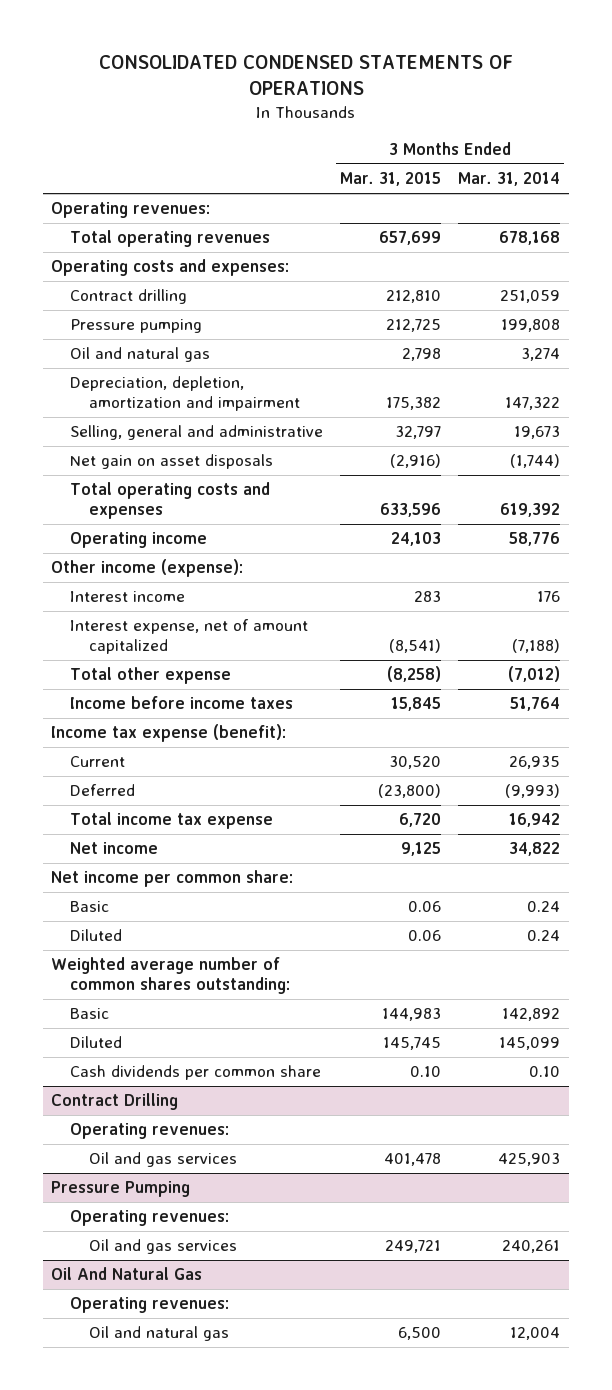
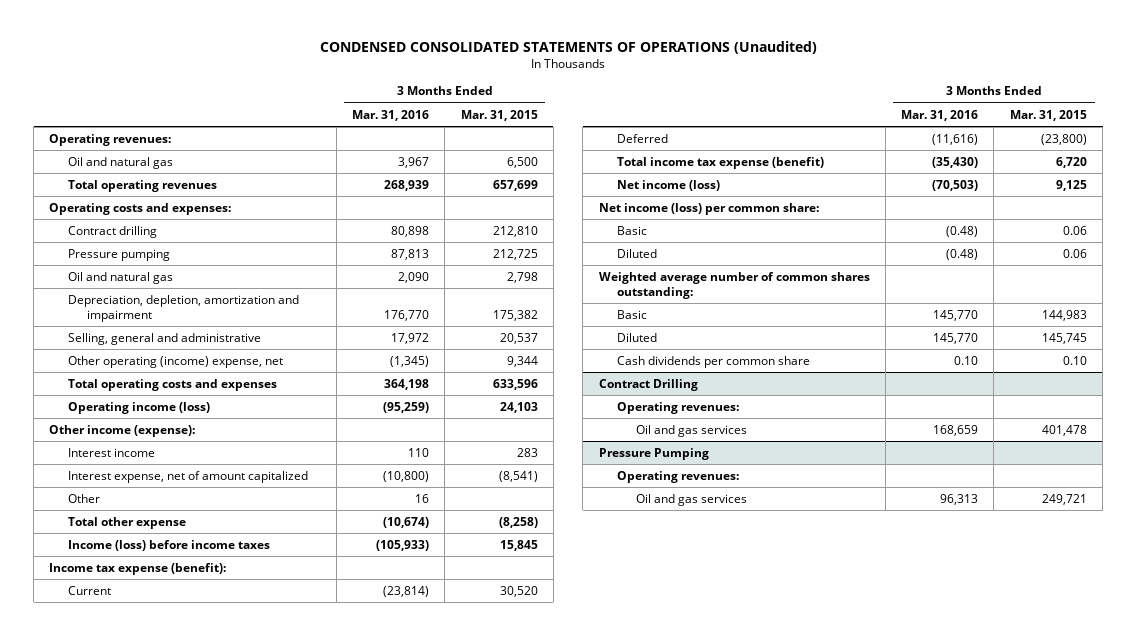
[98,54,513,95] CONSOLIDATED CONDENSED STATEMENTS OF OPERATIONS -> [320,40,818,54] CONDENSED CONSOLIDATED STATEMENTS OF OPERATIONS (Unaudited)
[458,172,561,187] Mar. 31, 2014 -> none
none -> [351,109,429,121] Mar. 31, 2016
none -> [68,156,174,169] Oil and natural gas
[70,454,274,470] Net gain on asset disposals -> none
[395,426,442,440] 32,797 -> [499,332,538,344] 20,537
none -> [68,355,284,368] Other operating (income) expense, net
[70,532,208,549] Operating income -> [68,401,211,414] Operating income (loss)
none -> [68,493,101,503] Other
[70,696,294,710] Income before income taxes -> [68,539,271,551] Income (loss) before income taxes
[70,812,274,830] Total income tax expense -> [617,156,825,169] Total income tax expense (benefit)
[70,842,159,855] Net income -> [617,179,721,191] Net income (loss)
[51,870,294,888] Net income per common share: -> [598,202,819,215] Net income (loss) per common share:
[51,1267,203,1281] Oil And Natural Gas -> none
[70,1297,230,1314] Operating revenues: -> none
[88,1326,229,1342] Oil and natural gas -> none

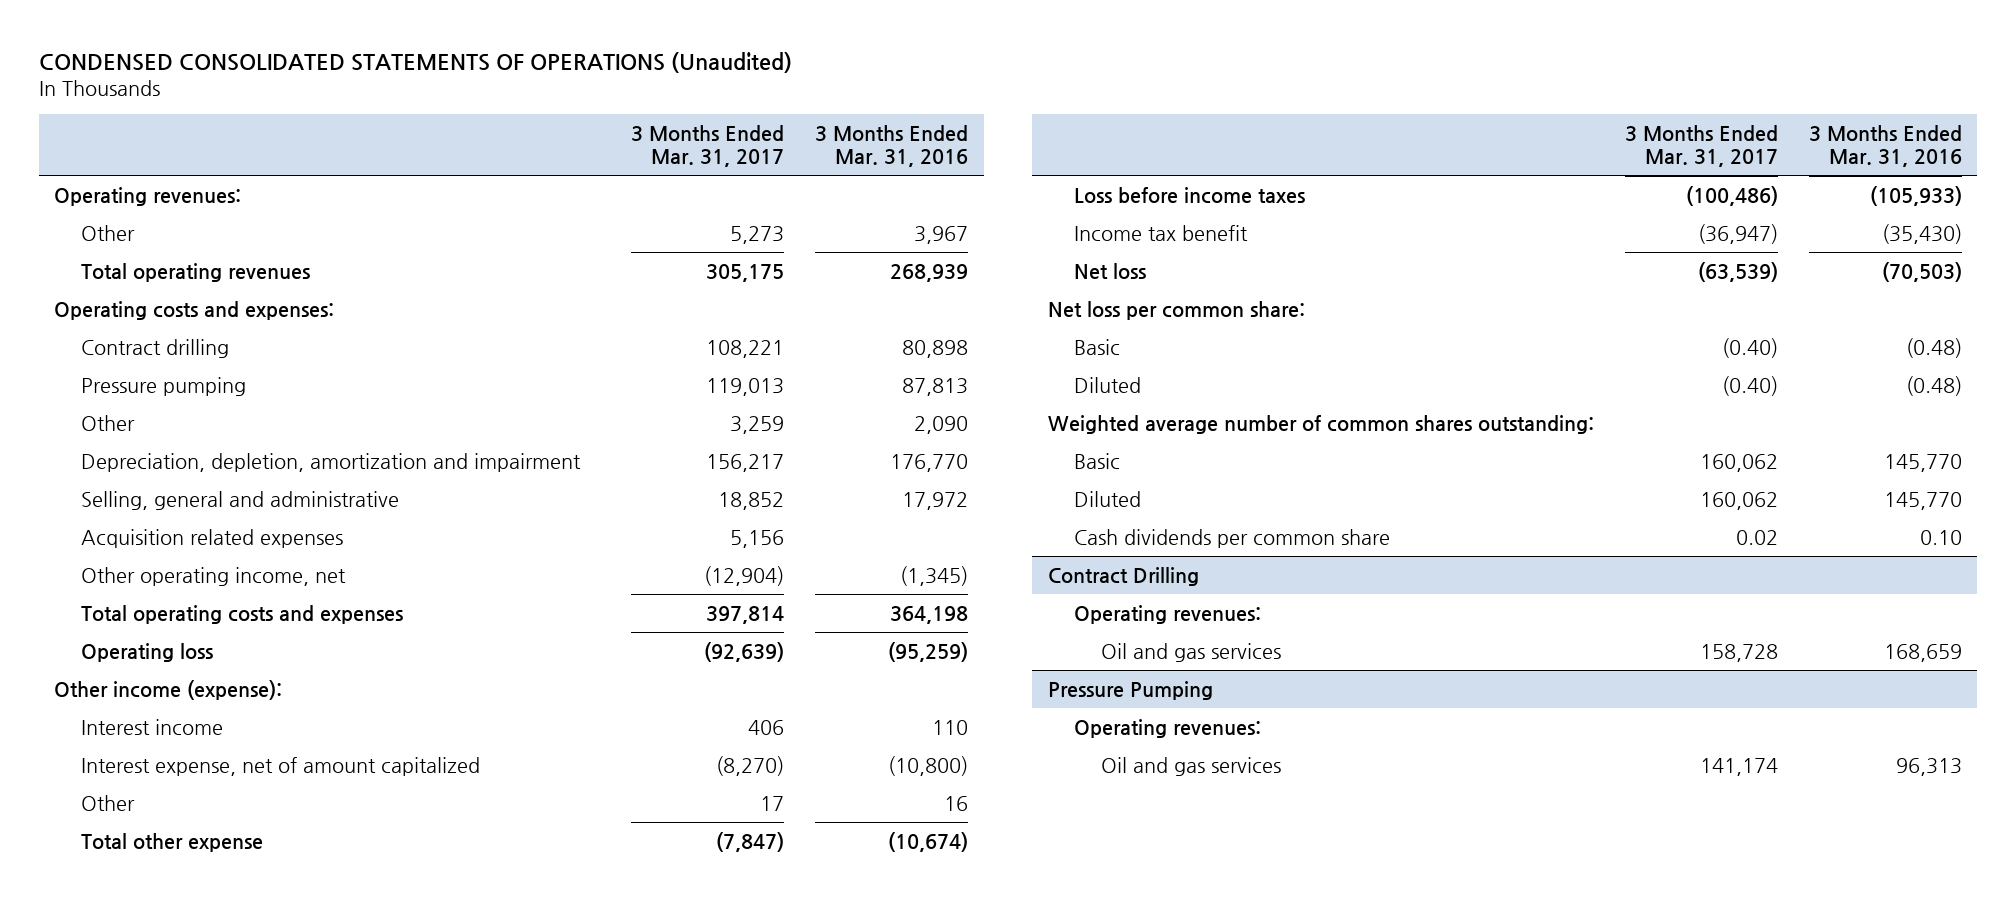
[460,109,538,121] Mar. 31, 2015 -> none
none -> [631,124,785,167] 3 Months Ended Mar. 31, 2017
[68,156,174,169] Oil and natural gas -> [81,224,136,241] Other
[68,271,174,284] Oil and natural gas -> none
none -> [81,414,136,431] Other
none -> [81,528,344,548] Acquisition related expenses
[68,355,284,368] Other operating (income) expense, net -> [81,566,347,586] Other operating income, net
[68,401,211,414] Operating income (loss) -> [81,642,214,662] Operating loss
[49,562,227,575] Income tax expense (benefit): -> none
[68,585,112,595] Current -> none
[617,133,669,143] Deferred -> none
[68,539,271,551] Income (loss) before income taxes -> [1074,186,1306,204] Loss before income taxes
[617,156,825,169] Total income tax expense (benefit) -> [1074,224,1249,241] Income tax benefit
[617,179,721,191] Net income (loss) -> [1074,262,1147,279] Net loss
[598,202,819,215] Net income (loss) per common share: -> [1047,300,1305,320] Net loss per common share:

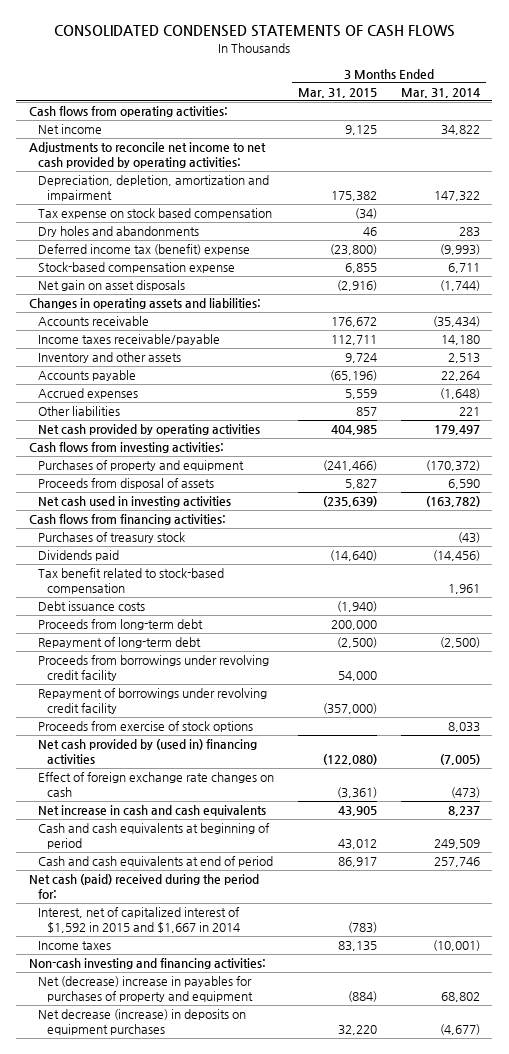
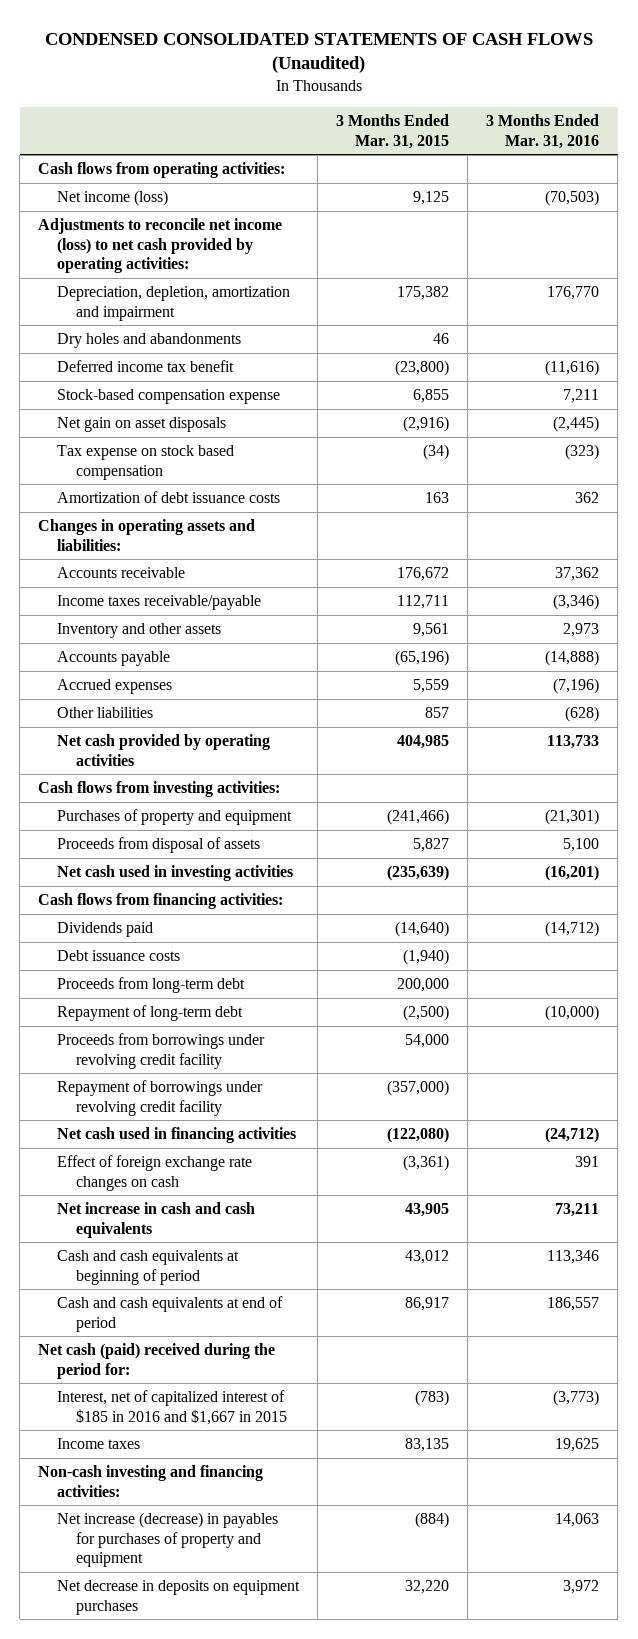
[54,25,456,38] CONSOLIDATED CONDENSED STATEMENTS OF CASH FLOWS -> [44,32,593,74] CONDENSED CONSOLIDATED STATEMENTS OF CASH FLOWS (Unaudited)
[401,87,481,98] Mar. 31, 2014 -> none
none -> [486,114,600,149] 3 Months Ended Mar. 31, 2016
[37,124,102,135] Net income -> [57,190,169,207] Net income (loss)
[28,142,266,169] Adjustments to reconcile net income to net cash provided by operating activities: -> [38,218,283,274] Adjustments to reconcile net income (loss) to net cash provided by operating activities:
[37,244,250,256] Deferred income tax (benefit) expense -> [57,360,235,373] Deferred income tax benefit
[37,208,272,220] Tax expense on stock based compensation -> [57,445,235,480] Tax expense on stock based compensation
none -> [57,491,281,504] Amortization of debt issuance costs
[344,353,377,364] 9,724 -> [413,623,450,638] 9,561
[37,532,185,544] Purchases of treasury stock -> none
[37,568,224,595] Tax benefit related to stock-based compensation -> none
[37,721,253,733] Proceeds from exercise of stock options -> none
[37,739,257,765] Net cash provided by (used in) financing activities -> [57,1127,297,1144] Net cash used in financing activities
[37,907,240,934] Interest, net of capitalized interest of $1,592 in 2015 and $1,667 in 2014 -> [57,1390,287,1425] Interest, net of capitalized interest of $185 in 2016 and $1,667 in 2015
[37,976,253,1003] Net (decrease) increase in payables for purchases of property and equipment -> [57,1512,279,1568] Net increase (decrease) in payables for purchases of property and equipment
[37,1009,246,1036] Net decrease (increase) in deposits on equipment purchases -> [57,1580,301,1615] Net decrease in deposits on equipment purchases

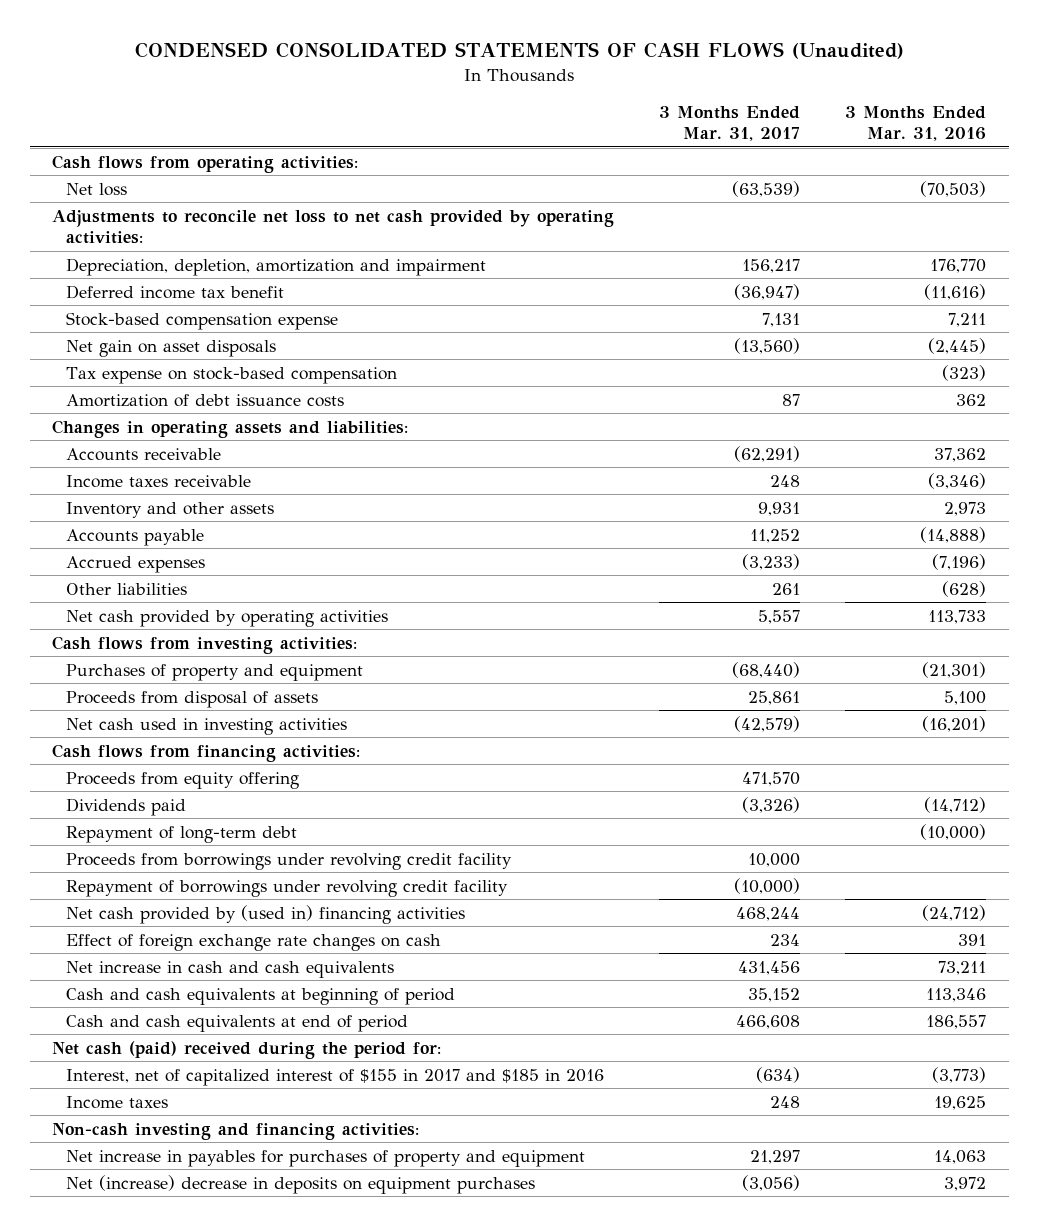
[336,114,450,149] 3 Months Ended Mar. 31, 2015 -> none
none -> [659,105,801,142] 3 Months Ended Mar. 31, 2017
[57,190,169,207] Net income (loss) -> [65,182,127,196] Net loss
[38,218,283,274] Adjustments to reconcile net income (loss) to net cash provided by operating activities: -> [52,209,615,244] Adjustments to reconcile net loss to net cash provided by operating activities:
[57,333,242,349] Dry holes and abandonments -> none
[57,445,235,480] Tax expense on stock based compensation -> [65,366,397,384] Tax expense on stock-based compensation
[57,595,262,611] Income taxes receivable/payable -> [65,474,251,488] Income taxes receivable
none -> [65,771,299,789] Proceeds from equity offering
[57,950,181,962] Debt issuance costs -> none
[57,977,246,994] Proceeds from long-term debt -> none
[57,1127,297,1144] Net cash used in financing activities -> [65,904,465,924] Net cash provided by (used in) financing activities
[57,1390,287,1425] Interest, net of capitalized interest of $185 in 2016 and $1,667 in 2015 -> [65,1068,604,1086] Interest, net of capitalized interest of $155 in 2017 and $185 in 2016
[57,1512,279,1568] Net increase (decrease) in payables for purchases of property and equipment -> [65,1149,585,1167] Net increase in payables for purchases of property and equipment
[57,1580,301,1615] Net decrease in deposits on equipment purchases -> [65,1174,535,1194] Net (increase) decrease in deposits on equipment purchases

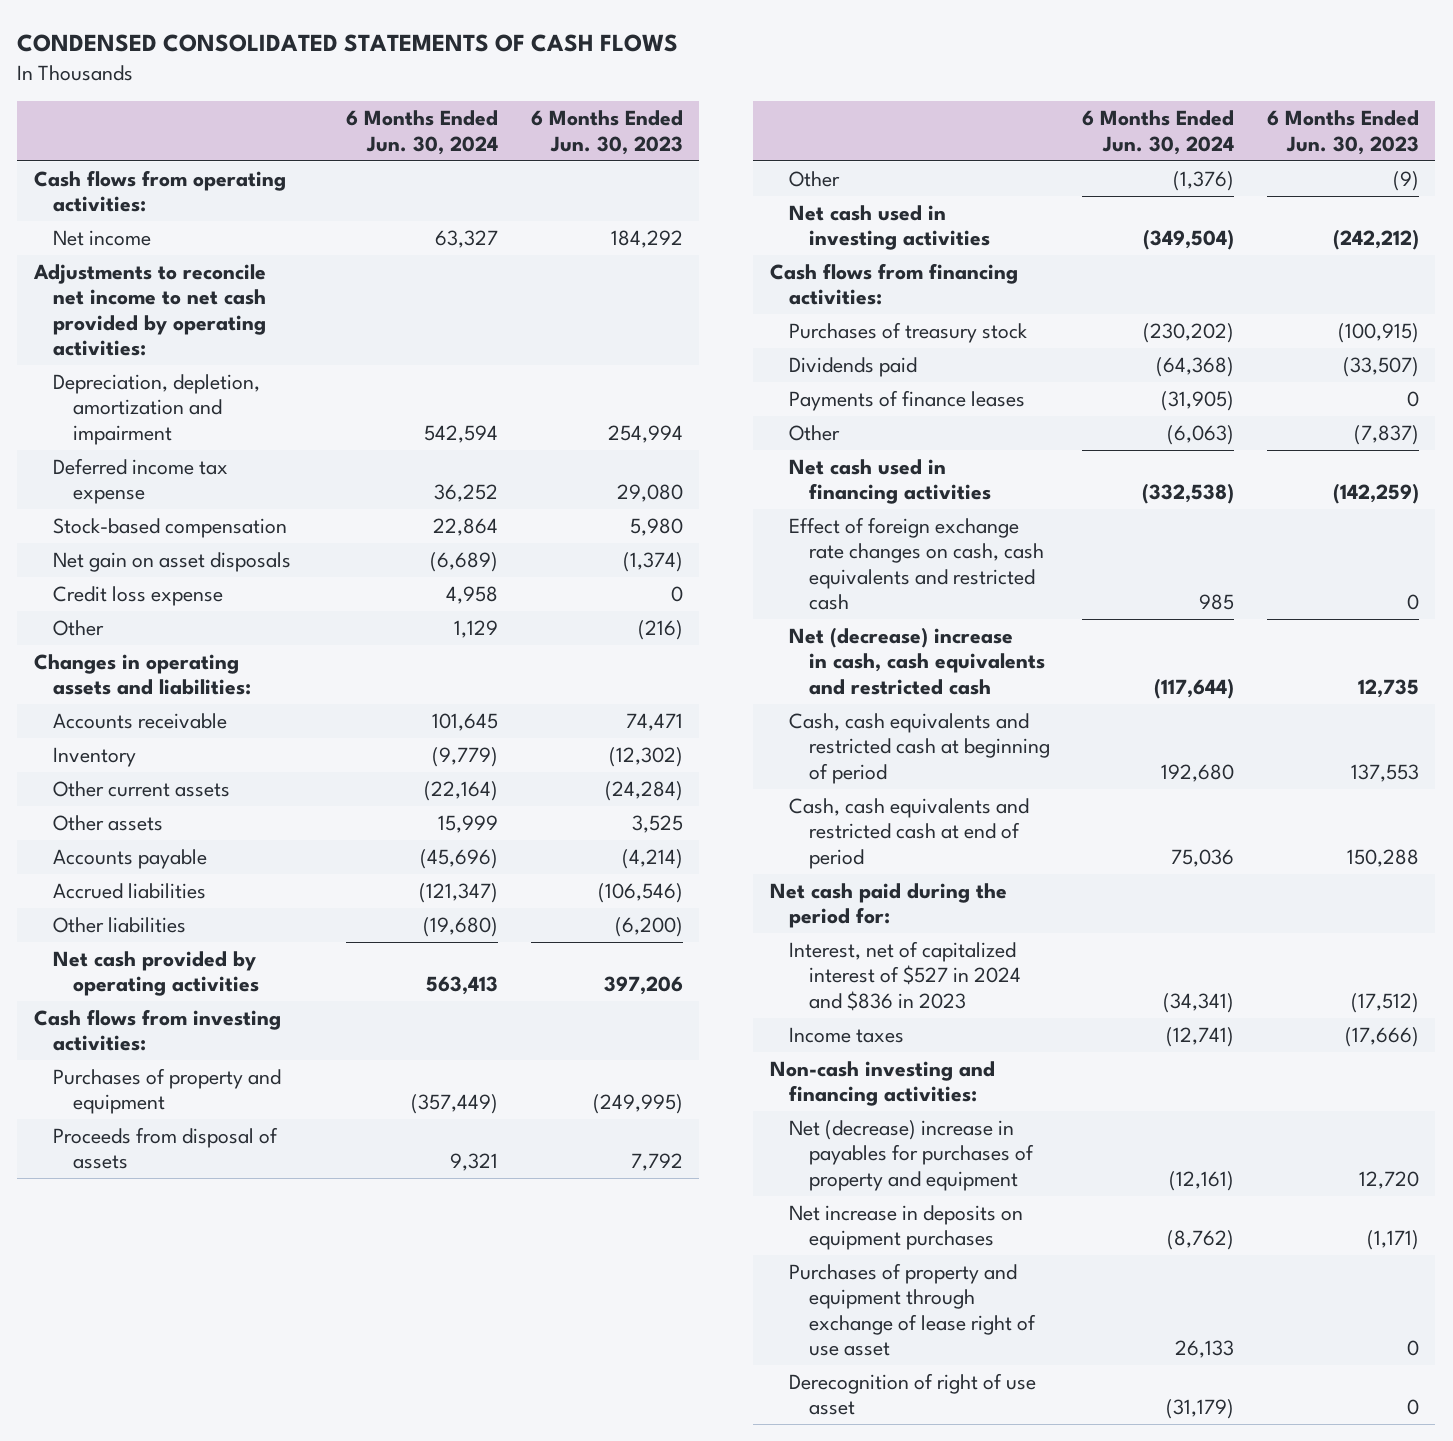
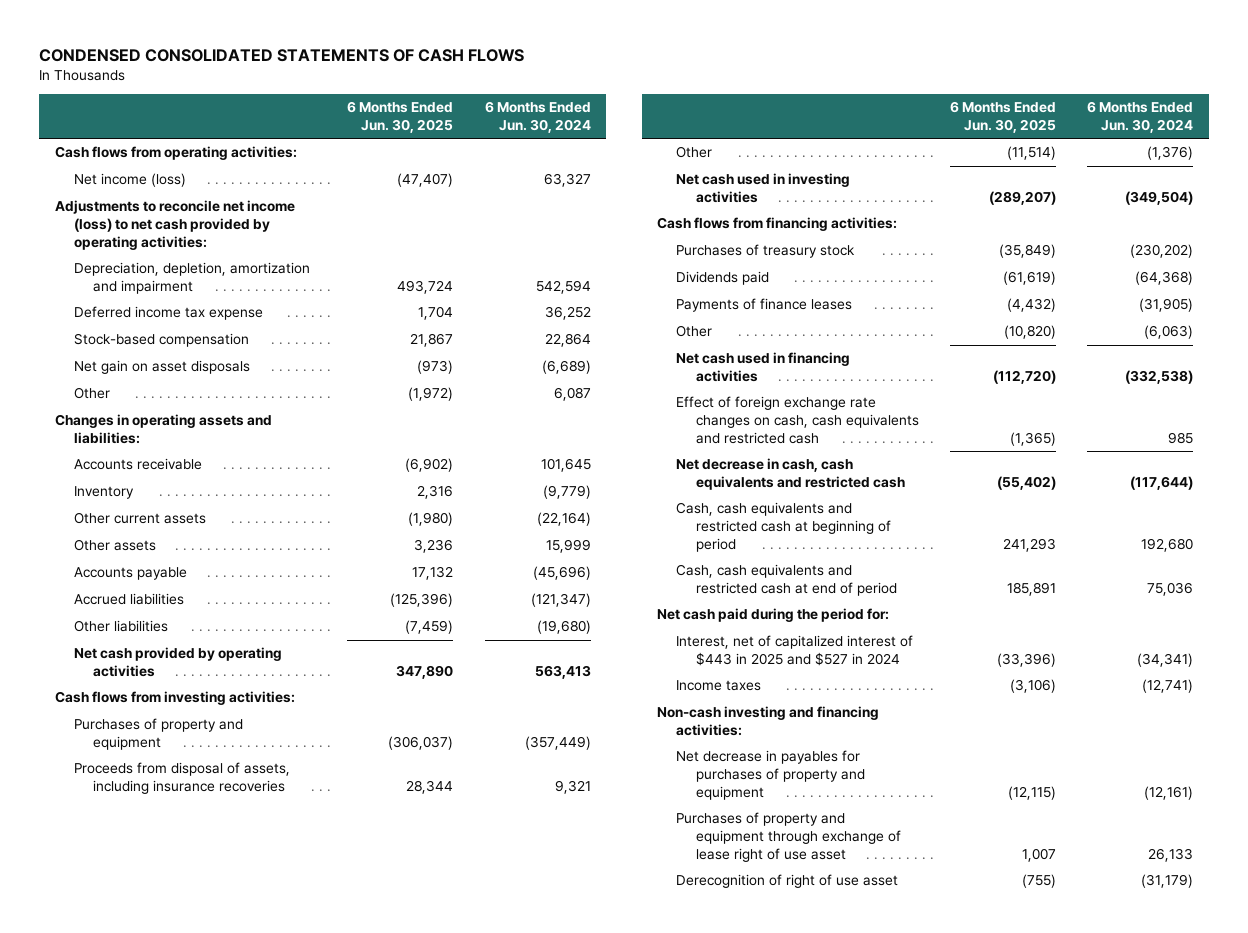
[531,110,684,155] 6 Months Ended Jun. 30, 2023 -> none
none -> [347,101,454,133] 6 Months Ended Jun. 30, 2025
[53,230,152,247] Net income -> [73,173,186,188] Net income (loss)
[32,264,267,356] Adjustments to reconcile net income to net cash provided by operating activities: -> [54,200,295,250] Adjustments to reconcile net income (loss) to net cash provided by operating activities:
[53,586,224,607] Credit loss expense -> none
[454,620,499,639] 1,129 -> [553,387,591,402] 6,087
[53,1127,279,1170] Proceeds from disposal of assets -> [73,762,290,794] Proceeds from disposal of assets, including insurance recoveries
[789,627,1045,695] Net (decrease) increase in cash, cash equivalents and restricted cash -> [676,458,905,490] Net decrease in cash, cash equivalents and restricted cash
[789,941,1021,1011] Interest, net of capitalized interest of $527 in 2024 and $836 in 2023 -> [676,635,914,666] Interest, net of capitalized interest of $443 in 2025 and $527 in 2024
[789,1205,1024,1251] Net increase in deposits on equipment purchases -> none
[789,1120,1034,1191] Net (decrease) increase in payables for purchases of property and equipment -> [676,750,865,800] Net decrease in payables for purchases of property and equipment

